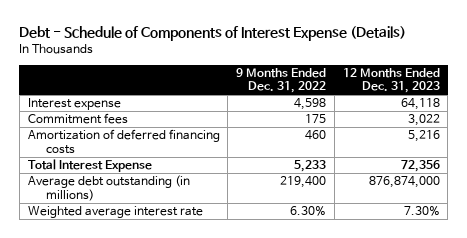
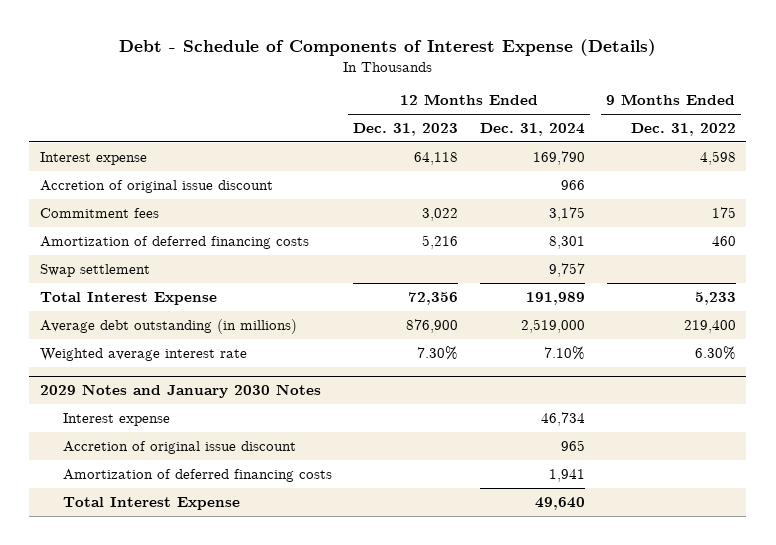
none -> [479,122,585,136] Dec. 31, 2024
none -> [40,179,274,193] Accretion of original issue discount
none -> [40,263,151,277] Swap settlement
[368,176,440,189] 876,874,000 -> [406,318,459,333] 876,900
none -> [40,384,322,399] 2029 Notes and January 2030 Notes
none -> [62,412,170,426] Interest expense
none -> [62,440,296,454] Accretion of original issue discount
none -> [62,468,332,482] Amortization of deferred financing costs
none -> [62,496,240,510] Total Interest Expense

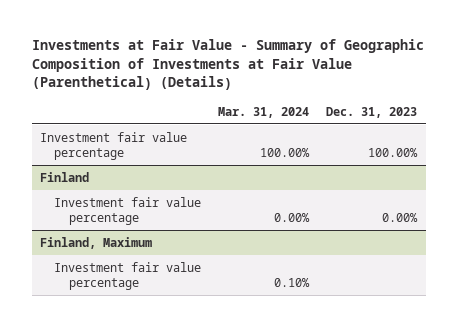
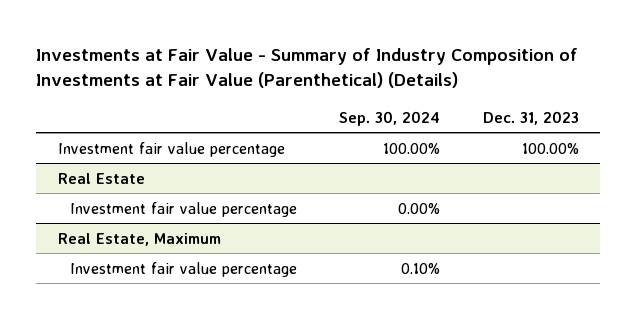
[31,39,424,91] Investments at Fair Value - Summary of Geographic Composition of Investments at Fair Value (Parenthetical) (Details) -> [36,48,579,88] Investments at Fair Value - Summary of Industry Composition of Investments at Fair Value (Parenthetical) (Details)
[218,106,310,118] Mar. 31, 2024 -> none
none -> [339,110,441,126] Sep. 30, 2024
[40,171,90,182] Finland -> none
[54,196,202,226] Investment fair value percentage -> none
[40,236,153,249] Finland, Maximum -> none
[54,261,202,291] Investment fair value percentage -> none
none -> [57,172,145,184] Real Estate
none -> [69,201,297,217] Investment fair value percentage
none -> [57,232,221,246] Real Estate, Maximum
none -> [69,261,297,277] Investment fair value percentage

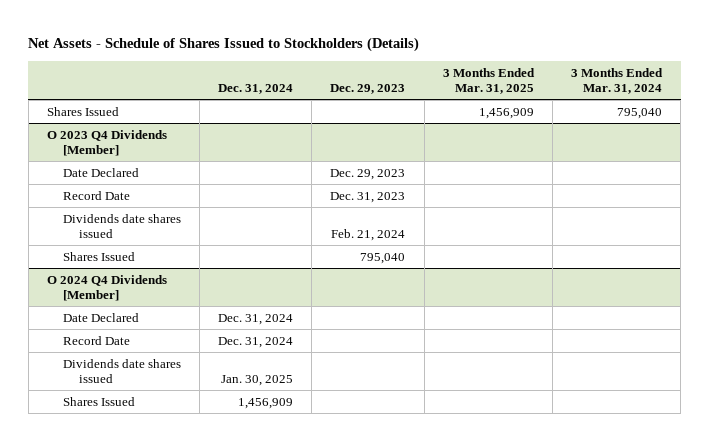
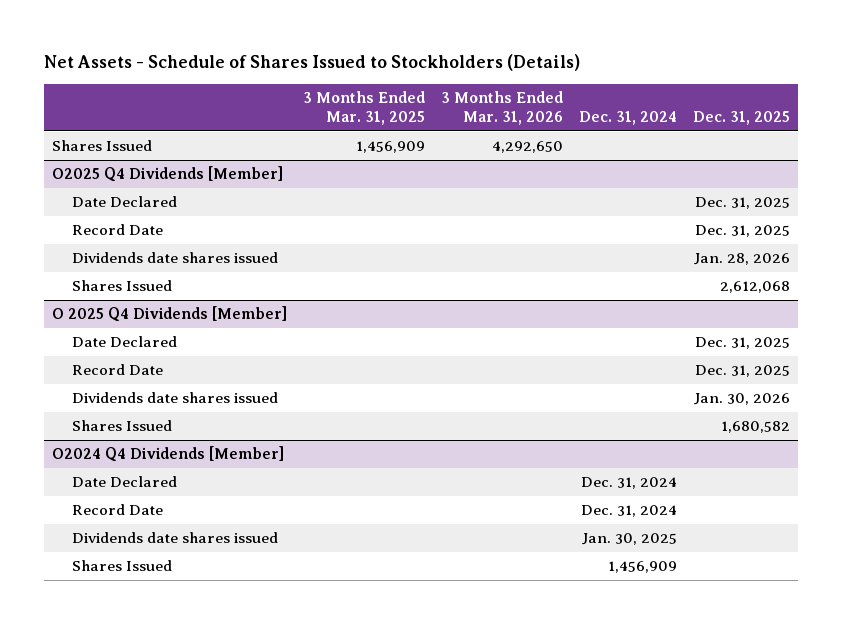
[330,84,406,95] Dec. 29, 2023 -> none
[571,67,664,95] 3 Months Ended Mar. 31, 2024 -> none
none -> [441,90,564,125] 3 Months Ended Mar. 31, 2026
none -> [693,110,791,125] Dec. 31, 2025
[47,129,168,156] O 2023 Q4 Dividends [Member] -> none
[62,167,139,177] Date Declared -> none
[62,190,130,200] Record Date -> none
[62,213,181,238] Dividends date shares issued -> none
[62,251,135,261] Shares Issued -> none
none -> [52,166,284,183] O2025 Q4 Dividends [Member]
none -> [71,196,177,208] Date Declared
none -> [71,224,163,236] Record Date
none -> [71,252,278,264] Dividends date shares issued
none -> [71,280,172,292] Shares Issued
none -> [52,306,288,323] O 2025 Q4 Dividends [Member]
none -> [71,336,177,348] Date Declared
none -> [71,364,163,376] Record Date
none -> [71,392,278,404] Dividends date shares issued
none -> [71,420,172,432] Shares Issued
[47,274,168,301] O 2024 Q4 Dividends [Member] -> [52,446,285,463] O2024 Q4 Dividends [Member]

